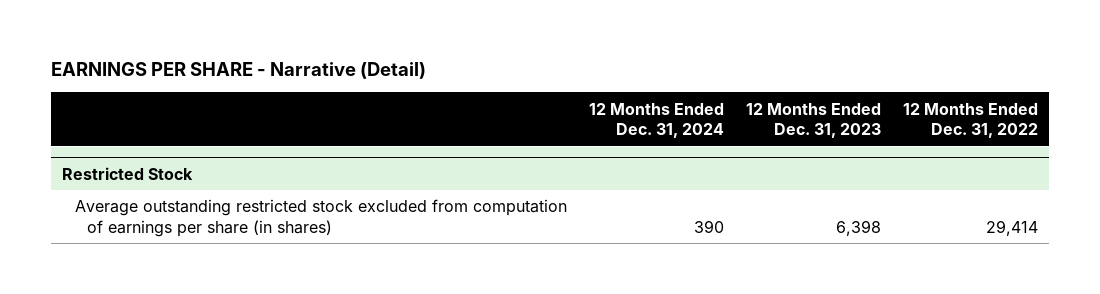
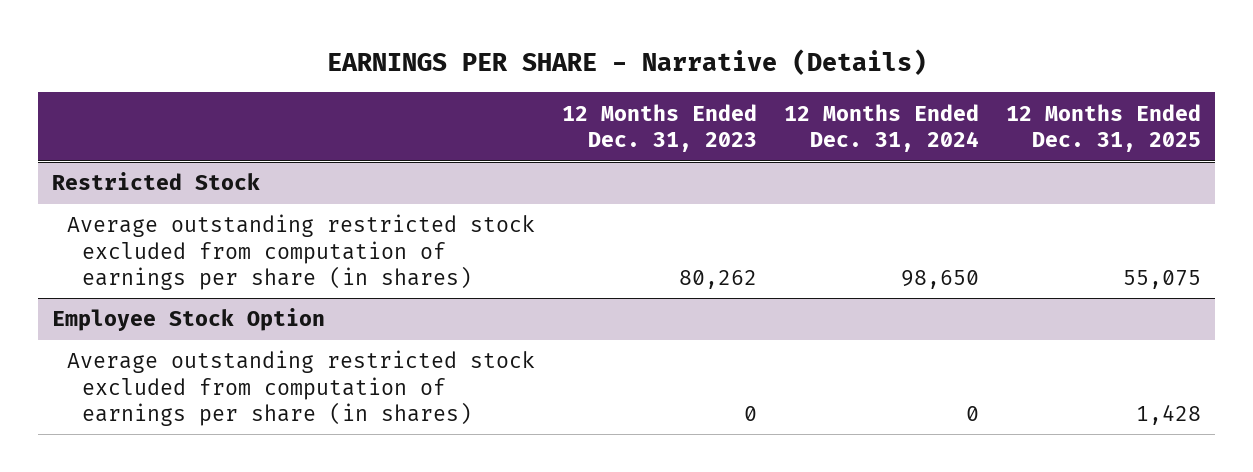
[50,62,426,80] EARNINGS PER SHARE - Narrative (Detail) -> [326,49,927,76] EARNINGS PER SHARE - Narrative (Details)
[903,102,1039,139] 12 Months Ended Dec. 31, 2022 -> none
none -> [1006,103,1202,153] 12 Months Ended Dec. 31, 2025
[693,219,724,233] 390 -> [901,269,980,289] 98,650
[835,219,881,236] 6,398 -> [679,269,758,289] 80,262
none -> [51,308,325,332] Employee Stock Option
none -> [67,350,536,426] Average outstanding restricted stock excluded from computation of earnings per share (in shares)

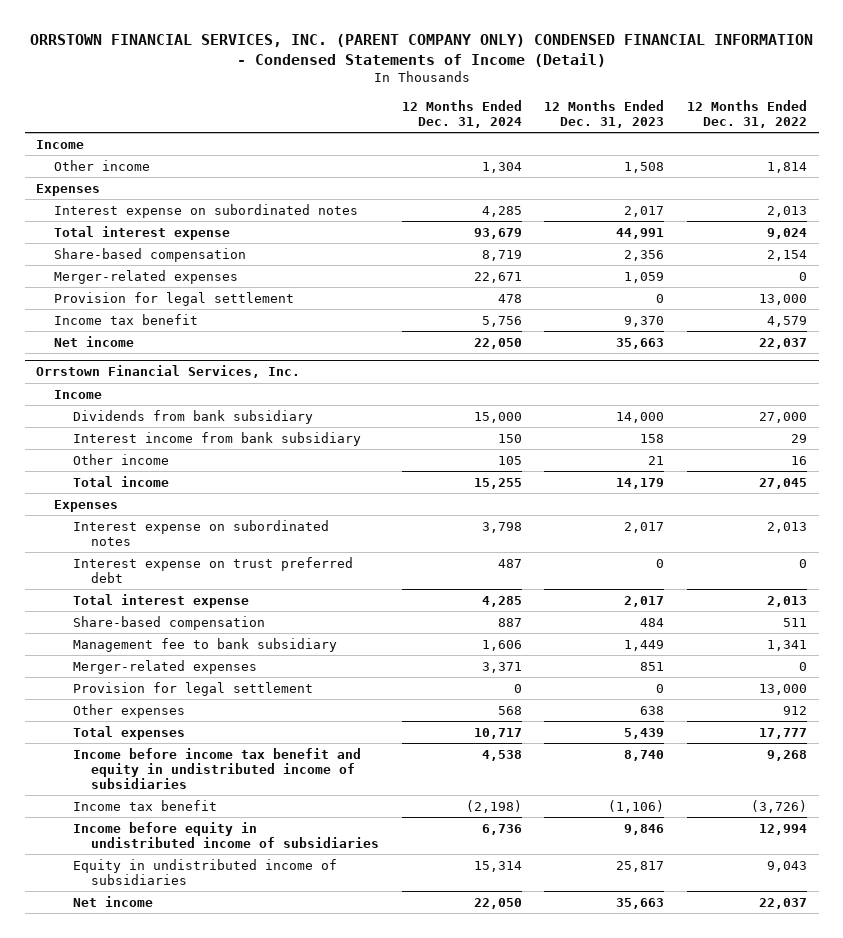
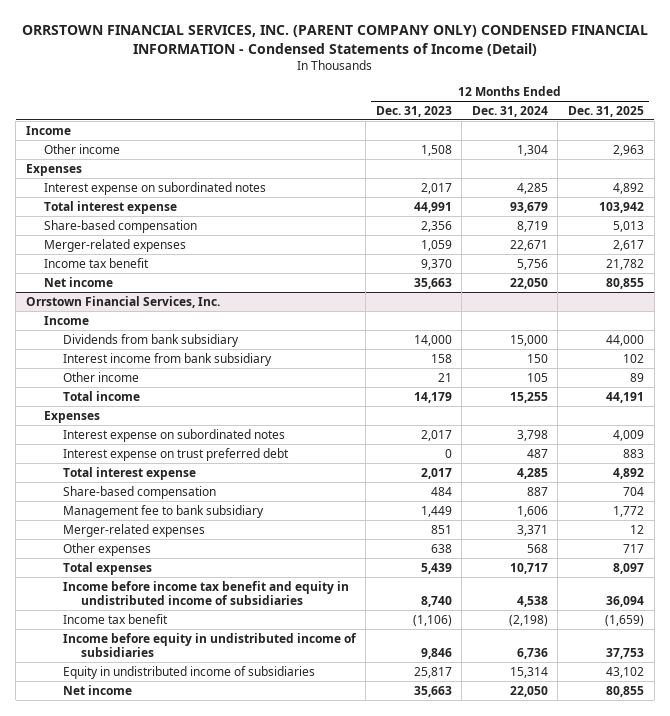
[687,99,808,129] 12 Months Ended Dec. 31, 2022 -> none
none -> [567,106,644,118] Dec. 31, 2025
[54,291,295,306] Provision for legal settlement -> none
[72,681,313,696] Provision for legal settlement -> none

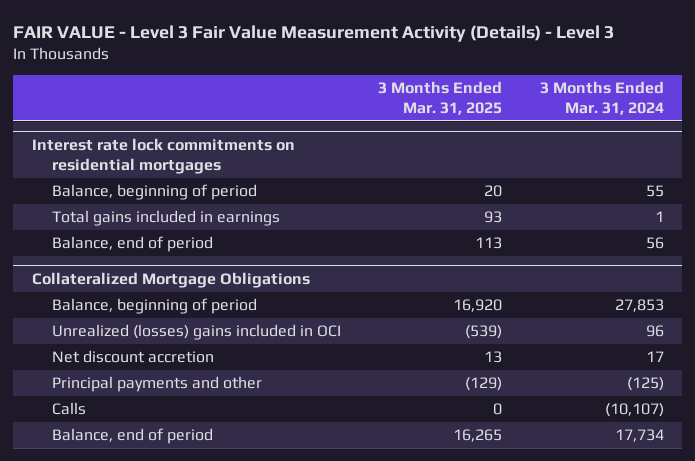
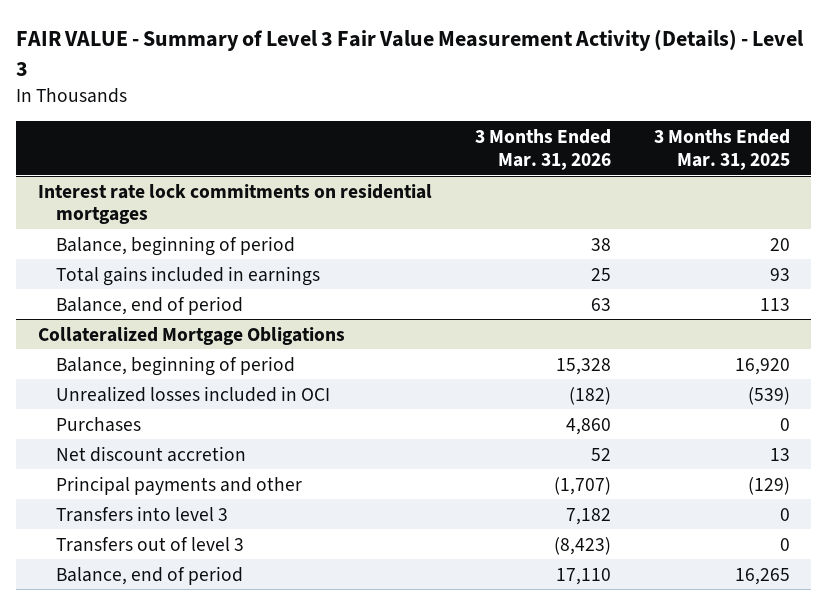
[13,24,615,42] FAIR VALUE - Level 3 Fair Value Measurement Activity (Details) - Level 3 -> [15,28,804,76] FAIR VALUE - Summary of Level 3 Fair Value Measurement Activity (Details) - Level 3
[539,81,664,115] 3 Months Ended Mar. 31, 2024 -> none
none -> [474,128,611,170] 3 Months Ended Mar. 31, 2026
[51,324,341,341] Unrealized (losses) gains included in OCI -> [56,385,331,402] Unrealized losses included in OCI
none -> [56,416,142,432] Purchases
[51,402,86,416] Calls -> none
none -> [56,505,229,522] Transfers into level 3
none -> [56,536,245,552] Transfers out of level 3

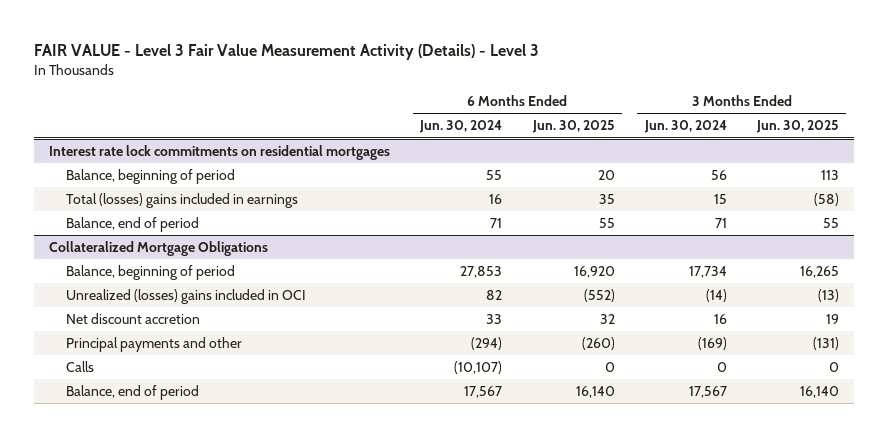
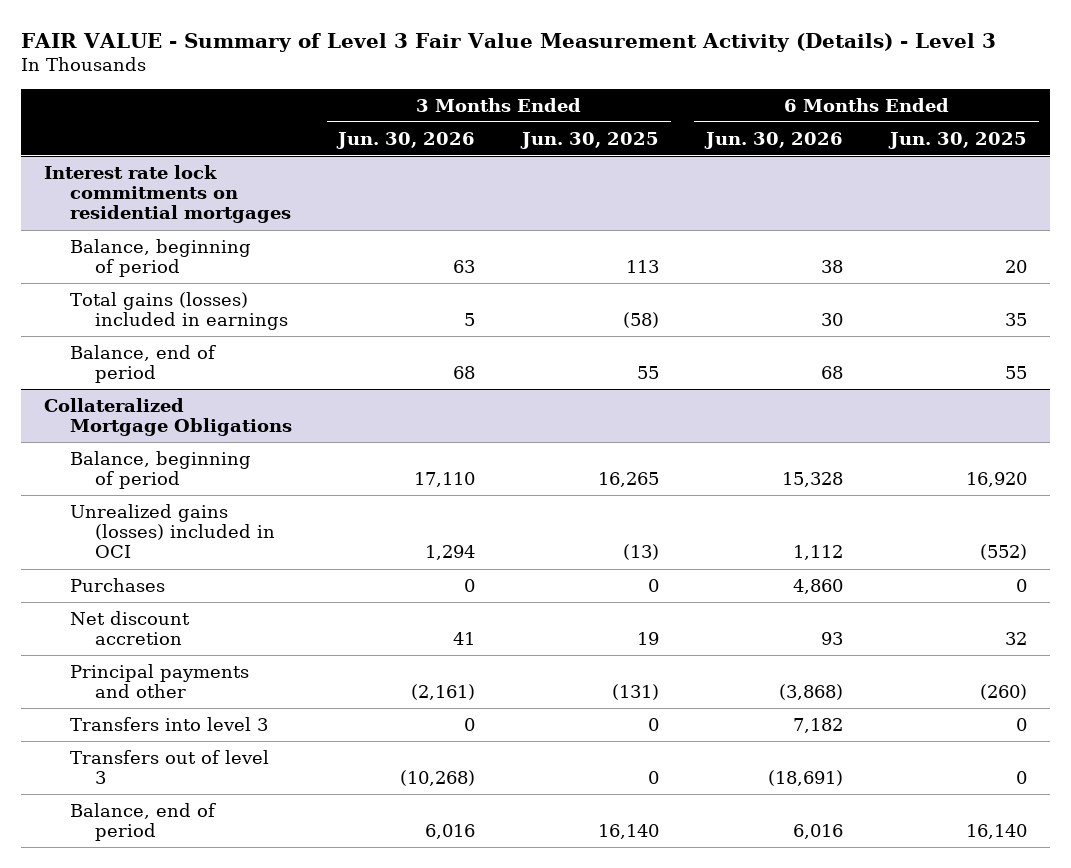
[34,44,540,61] FAIR VALUE - Level 3 Fair Value Measurement Activity (Details) - Level 3 -> [20,32,996,52] FAIR VALUE - Summary of Level 3 Fair Value Measurement Activity (Details) - Level 3
[419,120,503,134] Jun. 30, 2024 -> none
[643,120,727,134] Jun. 30, 2024 -> none
none -> [336,131,476,149] Jun. 30, 2026
none -> [704,131,844,149] Jun. 30, 2026
[65,193,298,209] Total (losses) gains included in earnings -> [69,291,289,331] Total gains (losses) included in earnings
[65,289,306,305] Unrealized (losses) gains included in OCI -> [69,503,276,559] Unrealized gains (losses) included in OCI
none -> [69,577,165,592] Purchases
[65,361,94,373] Calls -> none
none -> [69,716,268,731] Transfers into level 3
none -> [69,749,269,785] Transfers out of level 3

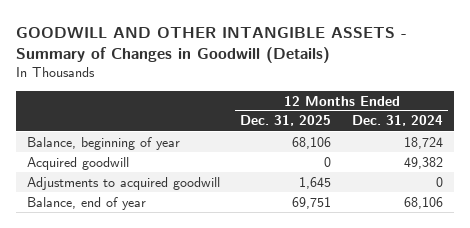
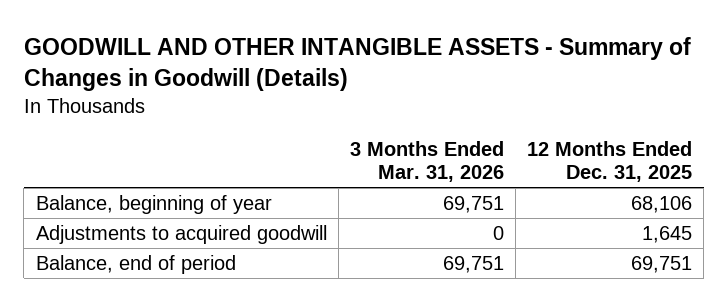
[352,115,444,127] Dec. 31, 2024 -> none
none -> [349,140,504,182] 3 Months Ended Mar. 31, 2026
[26,156,129,170] Acquired goodwill -> none
[26,196,146,210] Balance, end of year -> [35,255,236,275] Balance, end of period

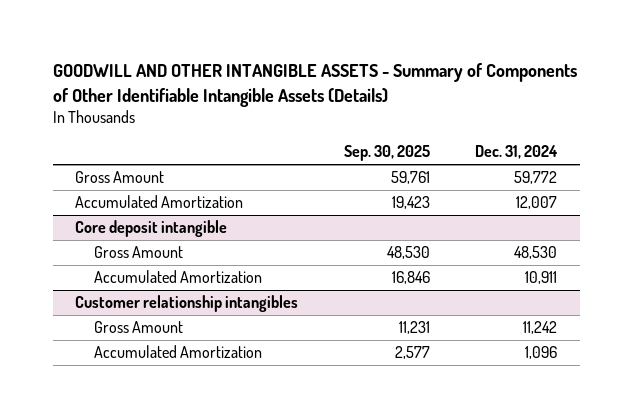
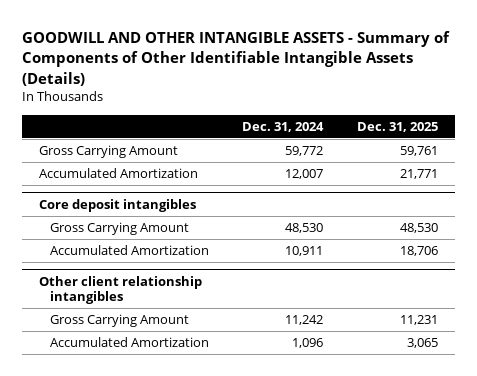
[343,145,430,162] Sep. 30, 2025 -> none
none -> [356,121,438,132] Dec. 31, 2025
[75,171,165,184] Gross Amount -> [38,145,178,159] Gross Carrying Amount
[75,220,228,238] Core deposit intangible -> [38,198,196,212] Core deposit intangibles
[93,246,183,259] Gross Amount -> [50,222,190,236] Gross Carrying Amount
[75,295,299,313] Customer relationship intangibles -> none
none -> [38,275,202,304] Other client relationship intangibles
[93,321,183,334] Gross Amount -> [50,314,190,328] Gross Carrying Amount

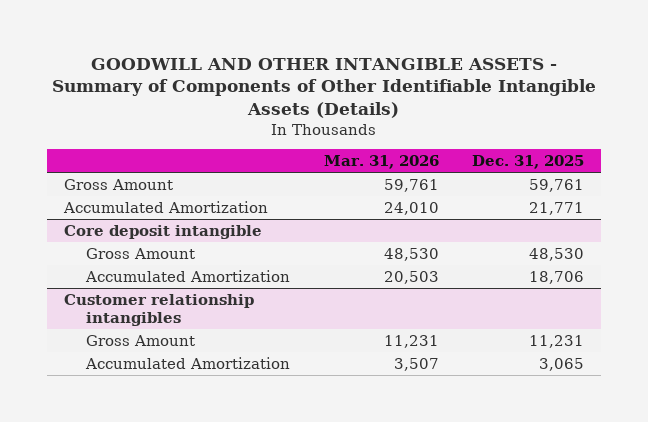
[242,121,325,132] Dec. 31, 2024 -> none
none -> [323,155,439,170] Mar. 31, 2026
[38,145,178,159] Gross Carrying Amount -> [63,178,173,190] Gross Amount
[38,198,196,212] Core deposit intangibles -> [63,224,262,239] Core deposit intangible
[50,222,190,236] Gross Carrying Amount -> [86,247,196,259] Gross Amount
[38,275,202,304] Other client relationship intangibles -> none
none -> [63,293,254,326] Customer relationship intangibles
[50,314,190,328] Gross Carrying Amount -> [86,334,196,346] Gross Amount

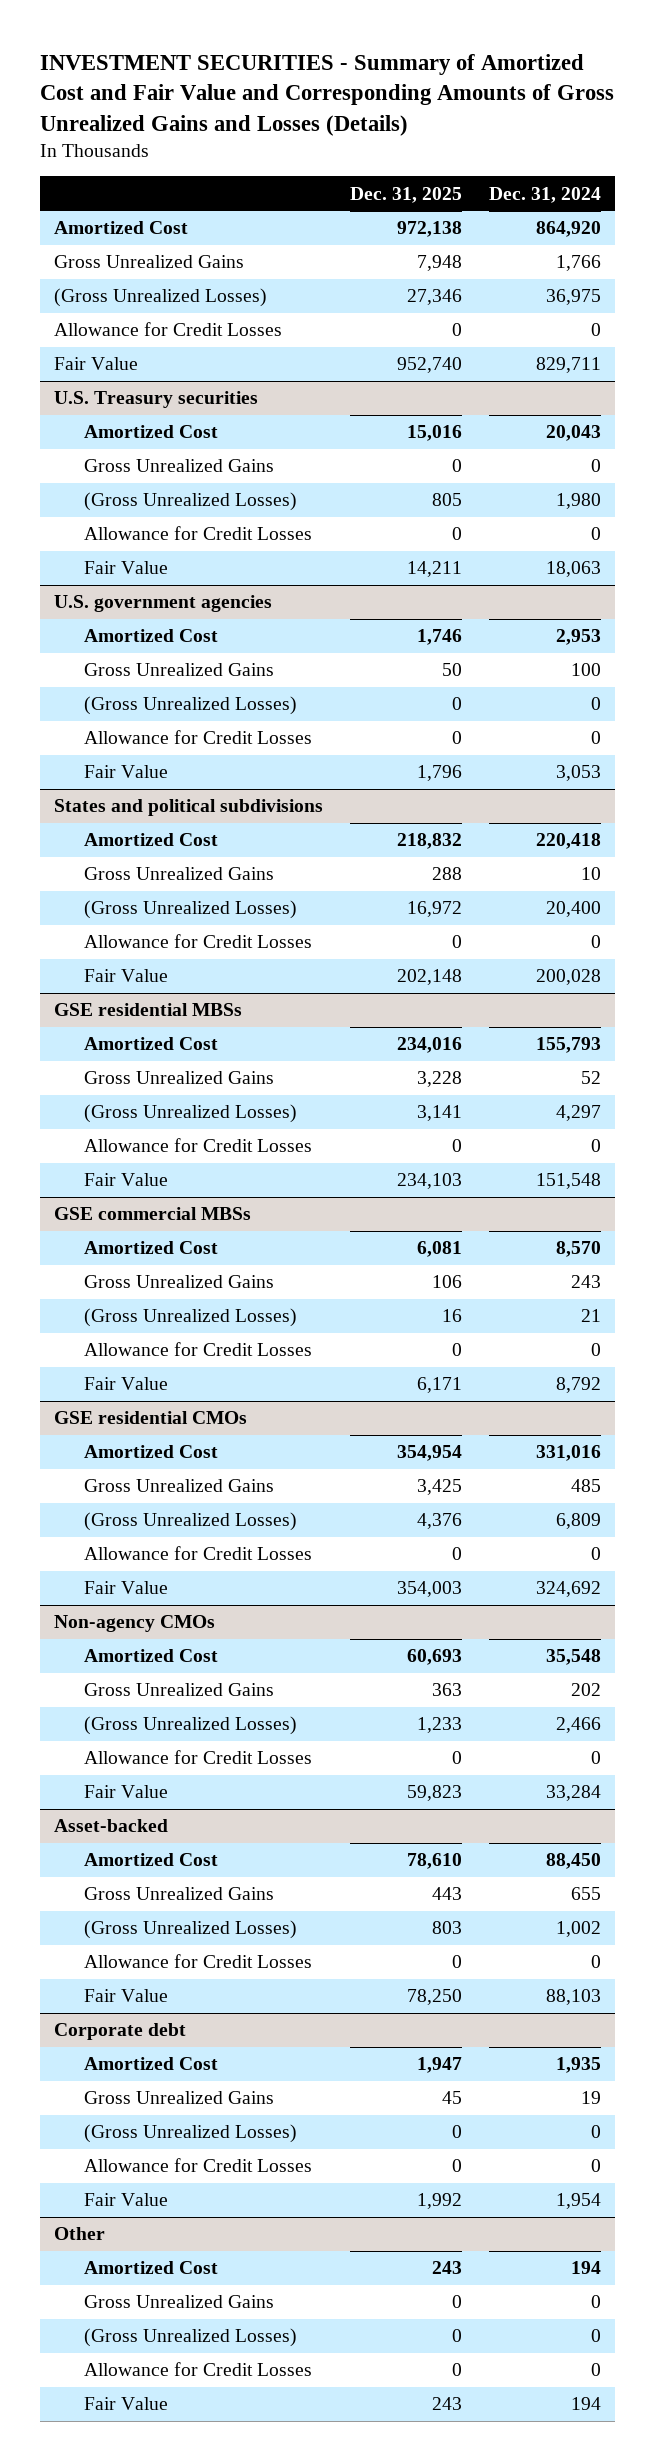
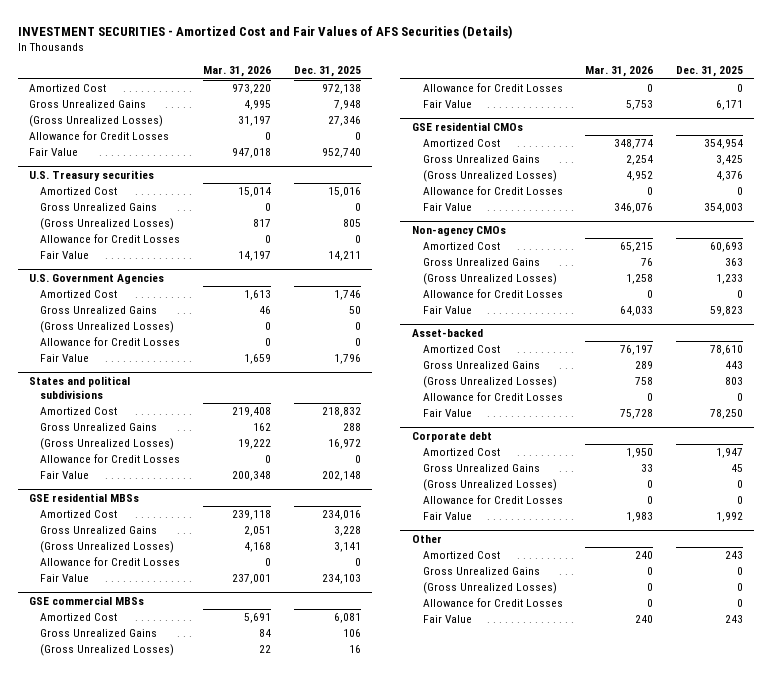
[40,54,615,136] INVESTMENT SECURITIES - Summary of Amortized Cost and Fair Value and Corresponding Amounts of Gross Unrealized Gains and Losses (Details) -> [18,24,513,39] INVESTMENT SECURITIES - Amortized Cost and Fair Values of AFS Securities (Details)
[489,186,602,203] Dec. 31, 2024 -> none
none -> [202,66,271,78] Mar. 31, 2026
[53,595,272,613] U.S. government agencies -> [29,273,165,285] U.S. Government Agencies

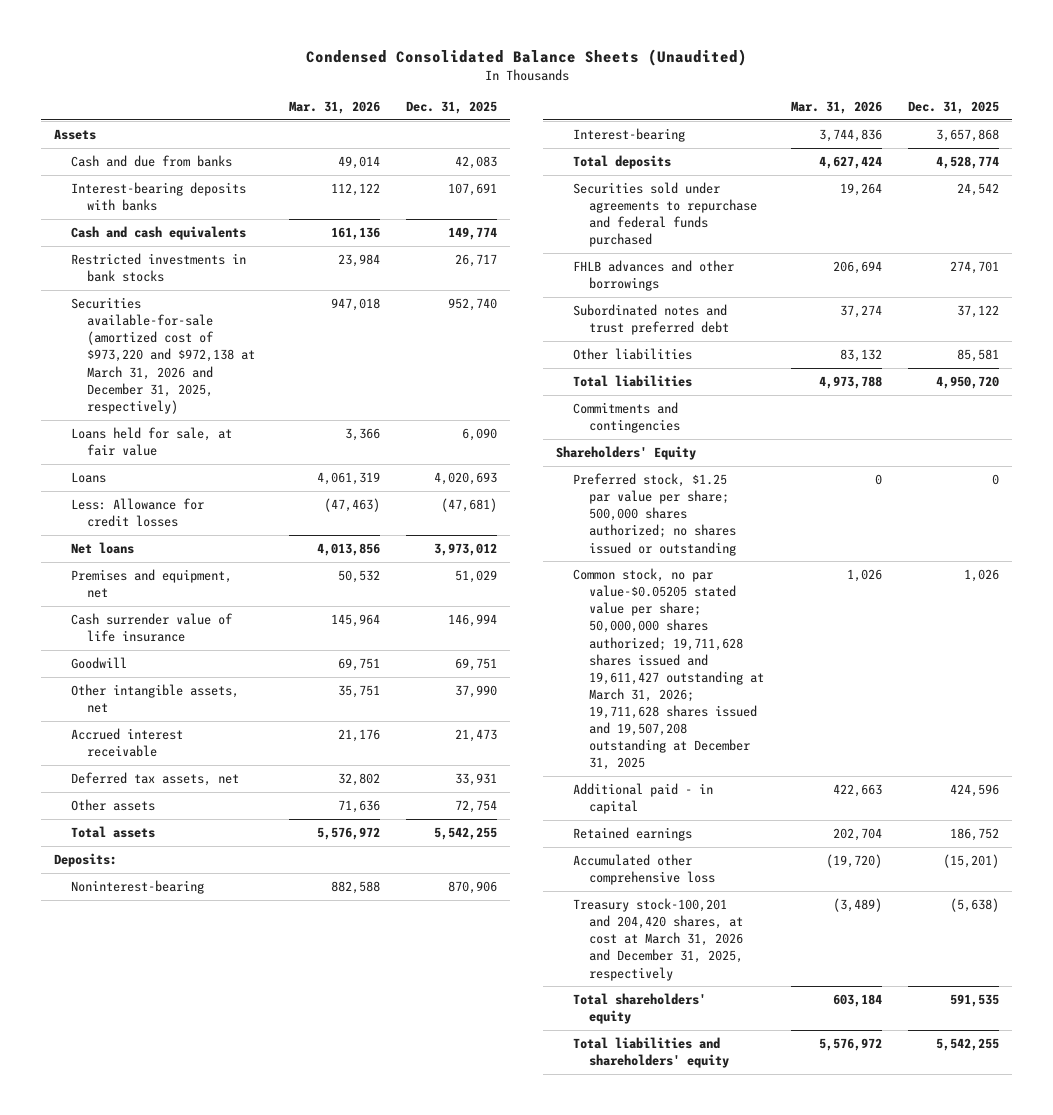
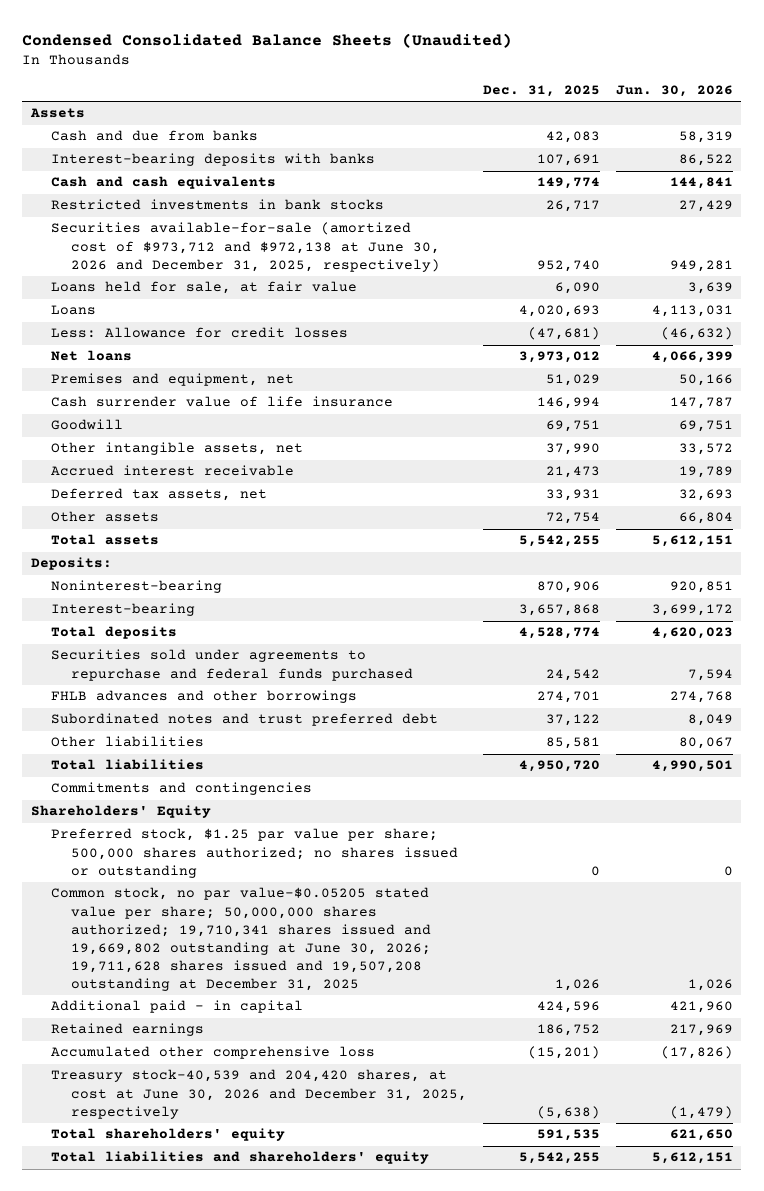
[288,100,380,114] Mar. 31, 2026 -> none
none -> [616,85,734,98] Jun. 30, 2026
[70,297,256,414] Securities available-for-sale (amortized cost of $973,220 and $972,138 at March 31, 2026 and December 31, 2025, respectively) -> [50,222,440,272] Securities available-for-sale (amortized cost of $973,712 and $972,138 at June 30, 2026 and December 31, 2025, respectively)
[572,568,765,771] Common stock, no par value-$0.05205 stated value per share; 50,000,000 shares authorized; 19,711,628 shares issued and 19,611,427 outstanding at March 31, 2026; 19,711,628 shares issued and 19,507,208 outstanding at December 31, 2025 -> [50,887,431,991] Common stock, no par value-$0.05205 stated value per share; 50,000,000 shares authorized; 19,710,341 shares issued and 19,669,802 outstanding at June 30, 2026; 19,711,628 shares issued and 19,507,208 outstanding at December 31, 2025
[572,898,744,981] Treasury stock-100,201 and 204,420 shares, at cost at March 31, 2026 and December 31, 2025, respectively -> [50,1069,467,1119] Treasury stock-40,539 and 204,420 shares, at cost at June 30, 2026 and December 31, 2025, respectively

